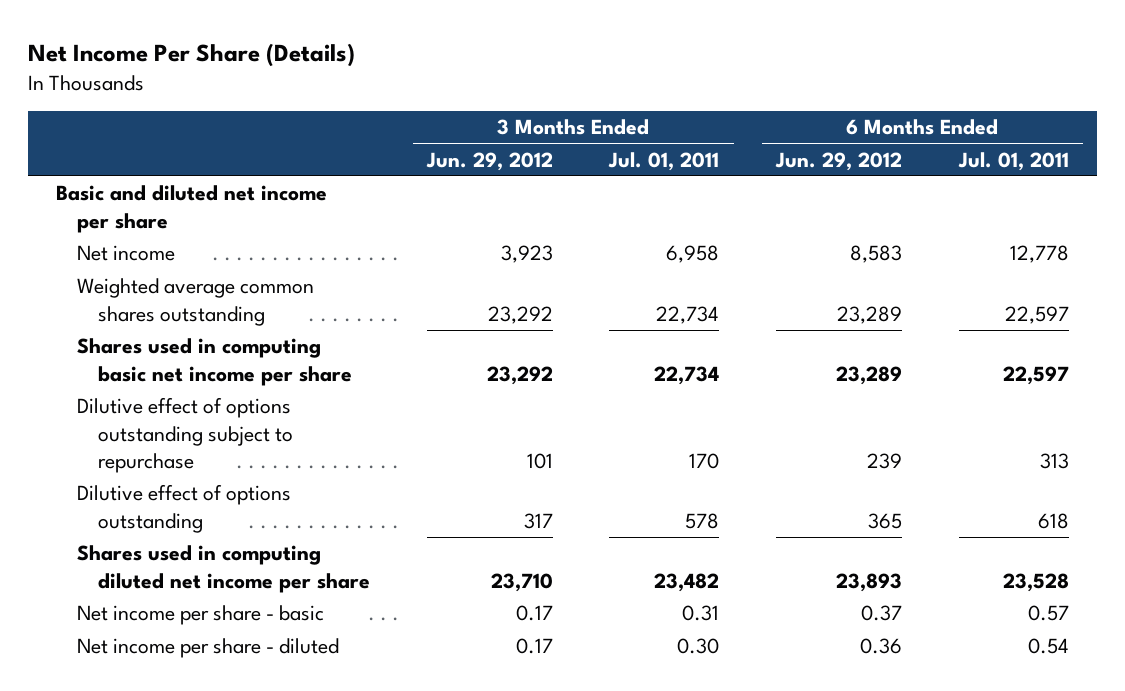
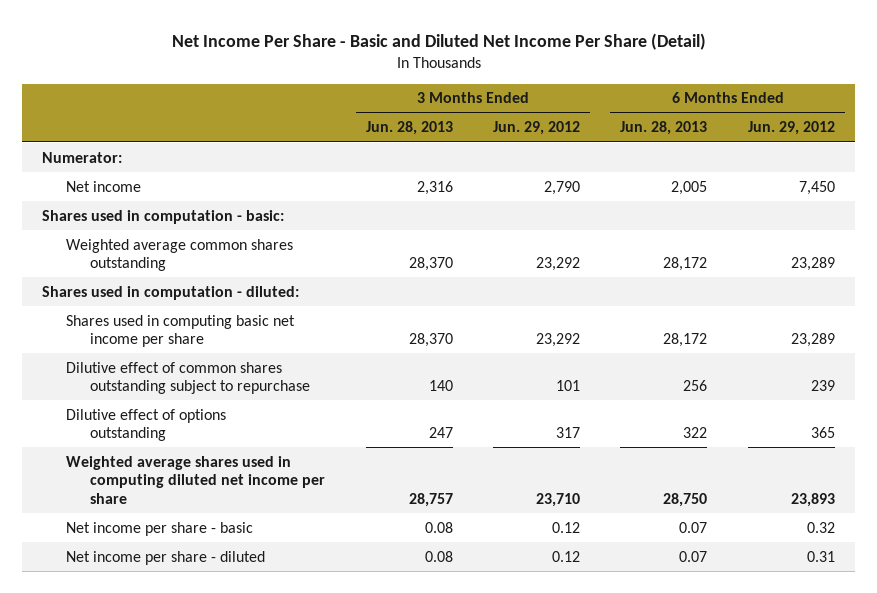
[27,42,355,67] Net Income Per Share (Details) -> [171,32,706,50] Net Income Per Share - Basic and Diluted Net Income Per Share (Detail)
[608,151,720,171] Jul. 01, 2011 -> none
[957,151,1069,171] Jul. 01, 2011 -> none
none -> [365,121,453,136] Jun. 28, 2013
none -> [620,121,708,136] Jun. 28, 2013
[55,185,327,233] Basic and diluted net income per share -> none
none -> [42,151,123,163] Numerator:
[500,245,553,264] 3,923 -> [544,180,581,195] 2,790
[850,245,903,264] 8,583 -> [798,180,835,195] 7,450
none -> [42,209,285,224] Shares used in computation - basic:
none -> [42,285,300,300] Shares used in computation - diluted:
[77,397,294,474] Dilutive effect of options outstanding subject to repurchase -> [66,361,311,395] Dilutive effect of common shares outstanding subject to repurchase
[77,545,371,593] Shares used in computing diluted net income per share -> [66,455,326,504] Weighted average shares used in computing diluted net income per share
[515,605,553,622] 0.17 -> [552,521,581,533] 0.12
[861,605,903,622] 0.37 -> [806,521,835,533] 0.32
[515,638,553,655] 0.17 -> [552,550,581,562] 0.12
[860,638,903,655] 0.36 -> [806,550,835,562] 0.31

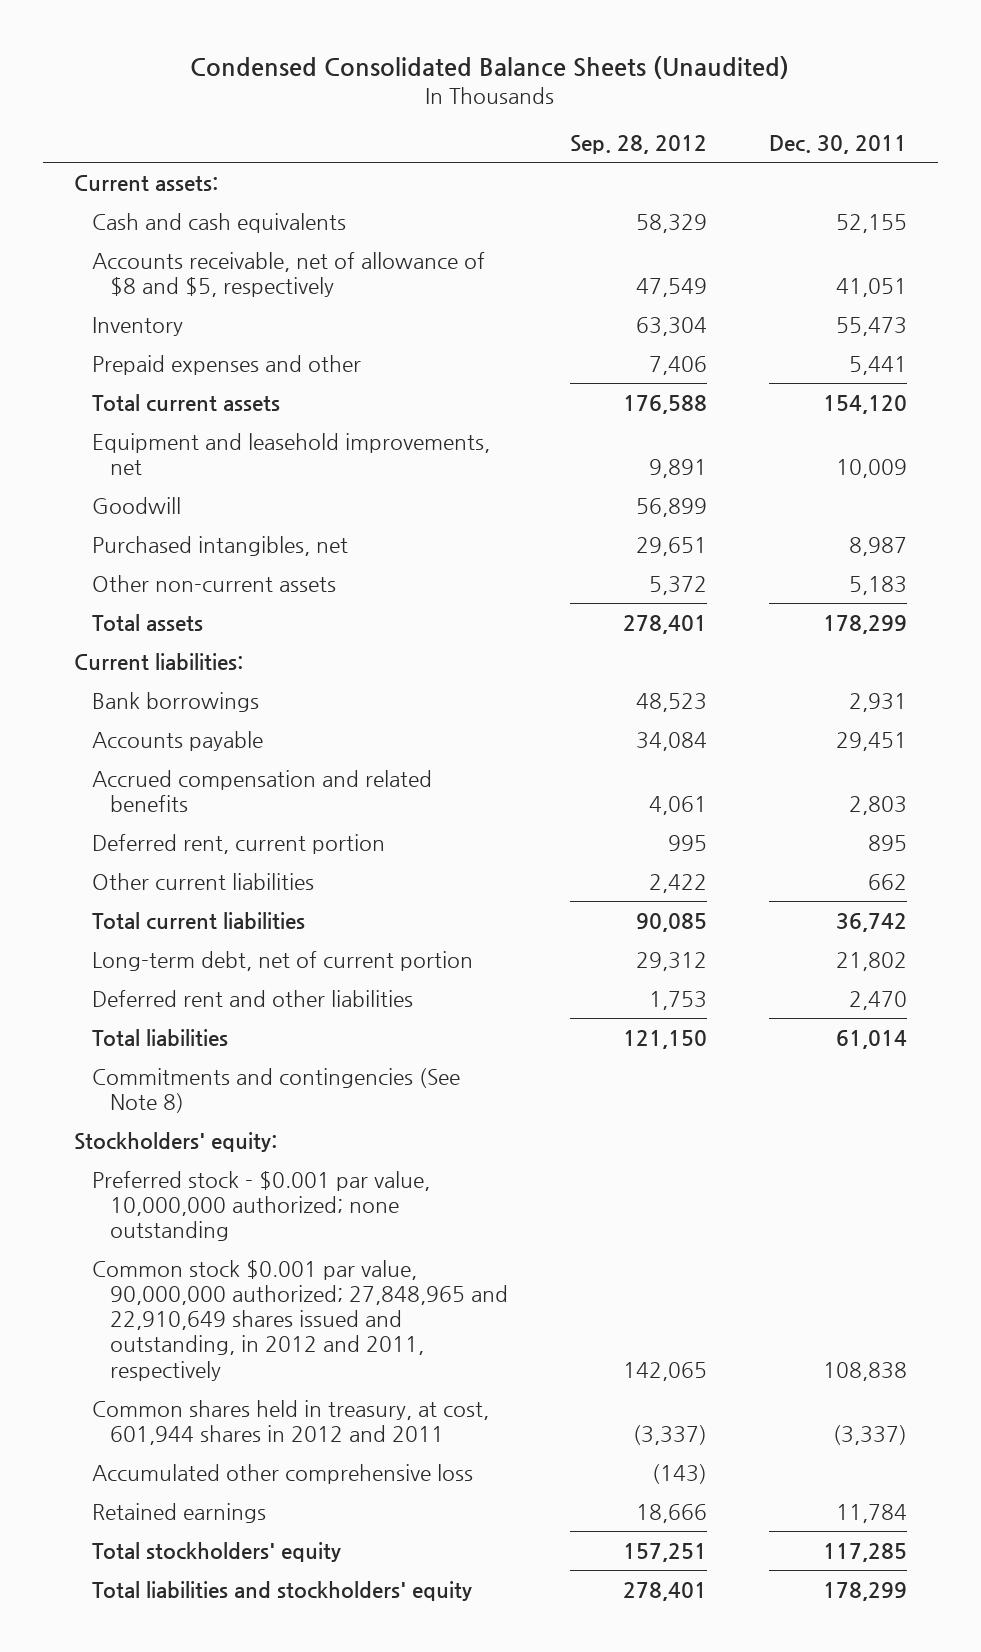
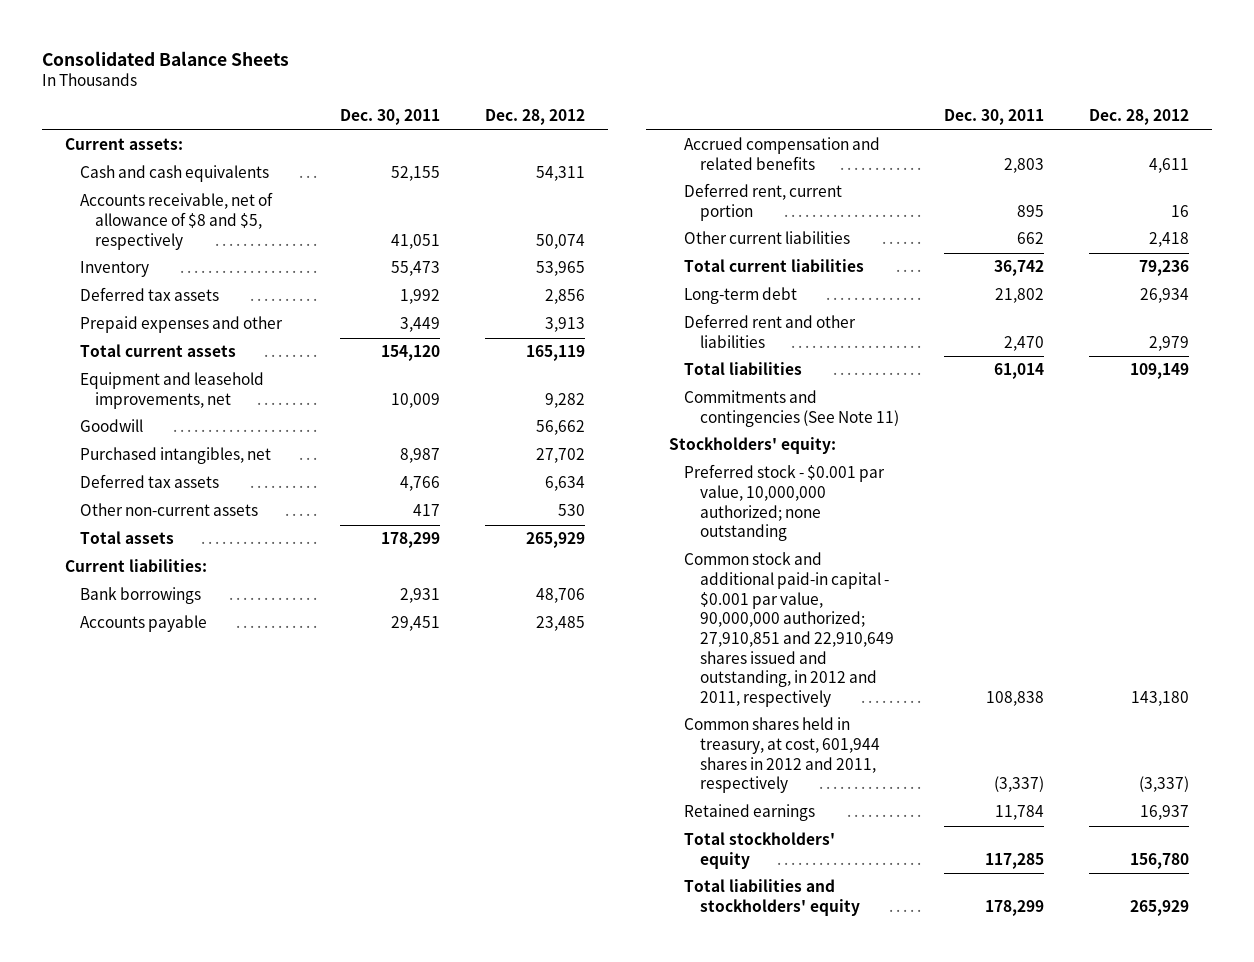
[190,56,790,80] Condensed Consolidated Balance Sheets (Unaudited) -> [42,50,290,66] Consolidated Balance Sheets
[570,135,708,155] Sep. 28, 2012 -> none
none -> [485,109,586,126] Dec. 28, 2012
none -> [80,287,220,302] Deferred tax assets
[848,355,907,375] 5,441 -> [399,317,440,333] 3,449
none -> [80,474,220,489] Deferred tax assets
[848,575,907,595] 5,183 -> [412,504,440,517] 417
[92,950,474,971] Long-term debt, net of current portion -> [684,287,798,305] Long-term debt
[92,1067,461,1113] Commitments and contingencies (See Note 8) -> [684,390,899,428] Commitments and contingencies (See Note 11)
[92,1463,474,1484] Accumulated other comprehensive loss -> none
[92,1259,509,1381] Common stock $0.001 par value, 90,000,000 authorized; 27,848,965 and 22,910,649 shares issued and outstanding, in 2012 and 2011, respectively -> [684,552,894,707] Common stock and additional paid-in capital - $0.001 par value, 90,000,000 authorized; 27,910,851 and 22,910,649 shares issued and outstanding, in 2012 and 2011, respectively
[92,1399,490,1445] Common shares held in treasury, at cost, 601,944 shares in 2012 and 2011 -> [684,717,880,794] Common shares held in treasury, at cost, 601,944 shares in 2012 and 2011, respectively

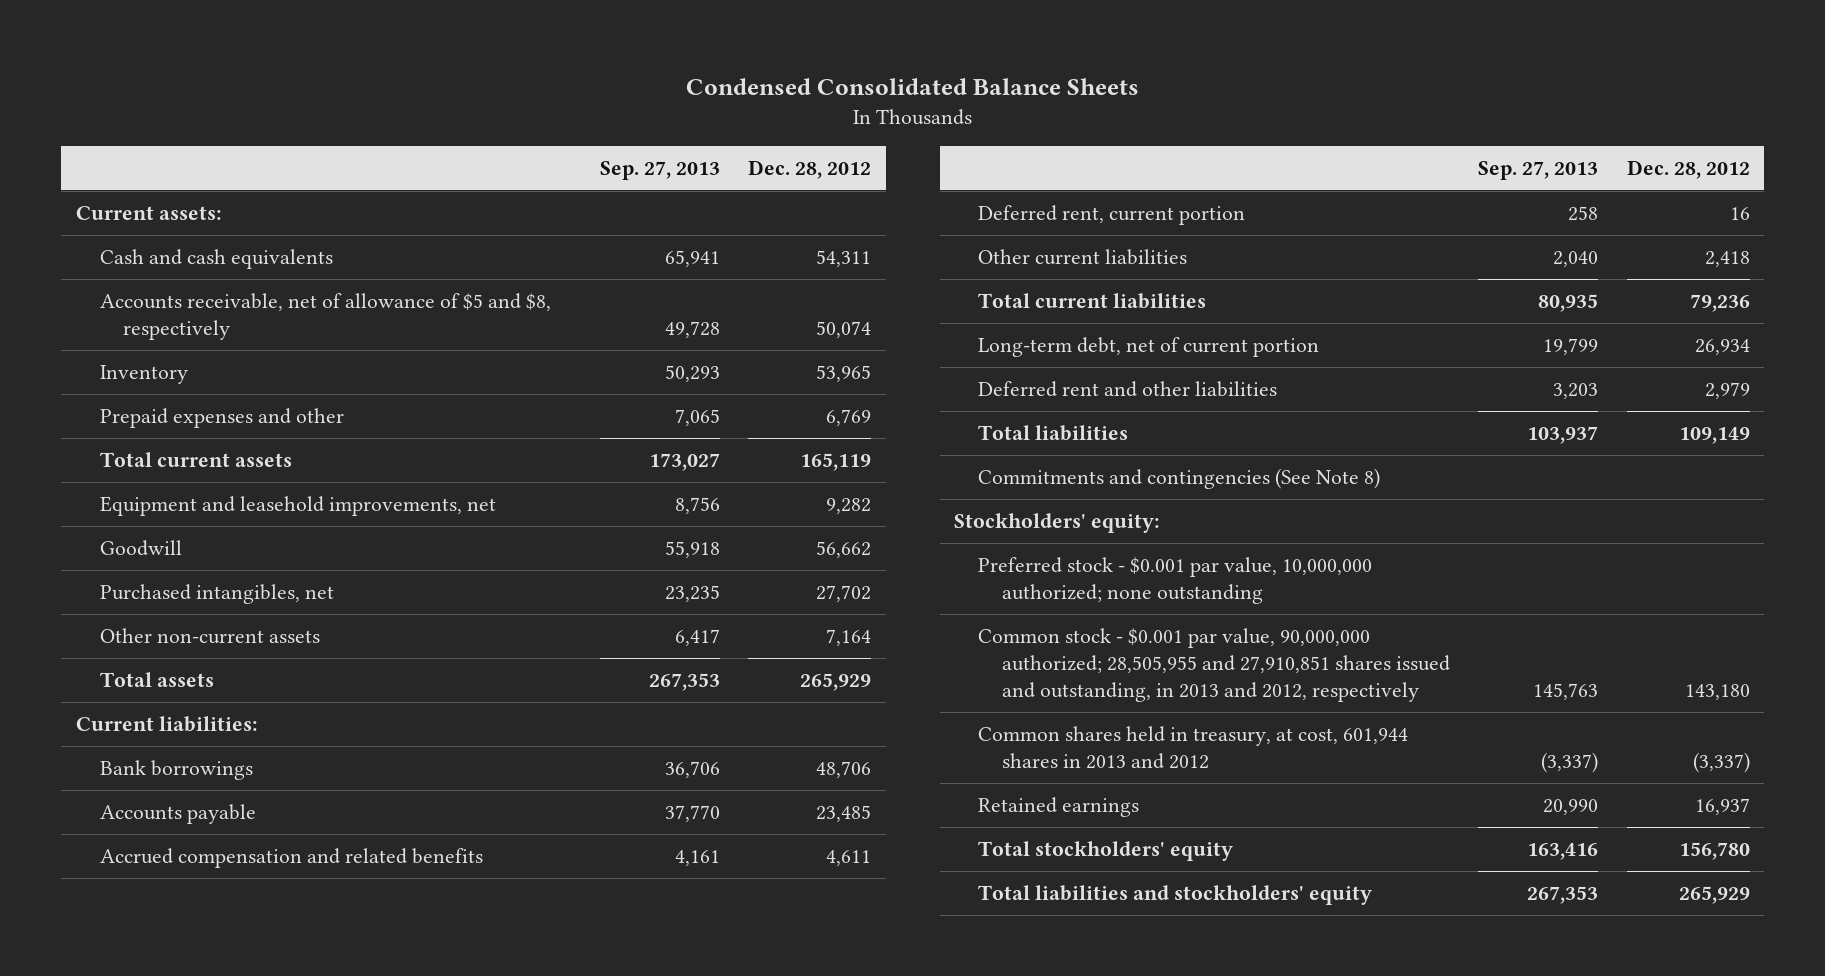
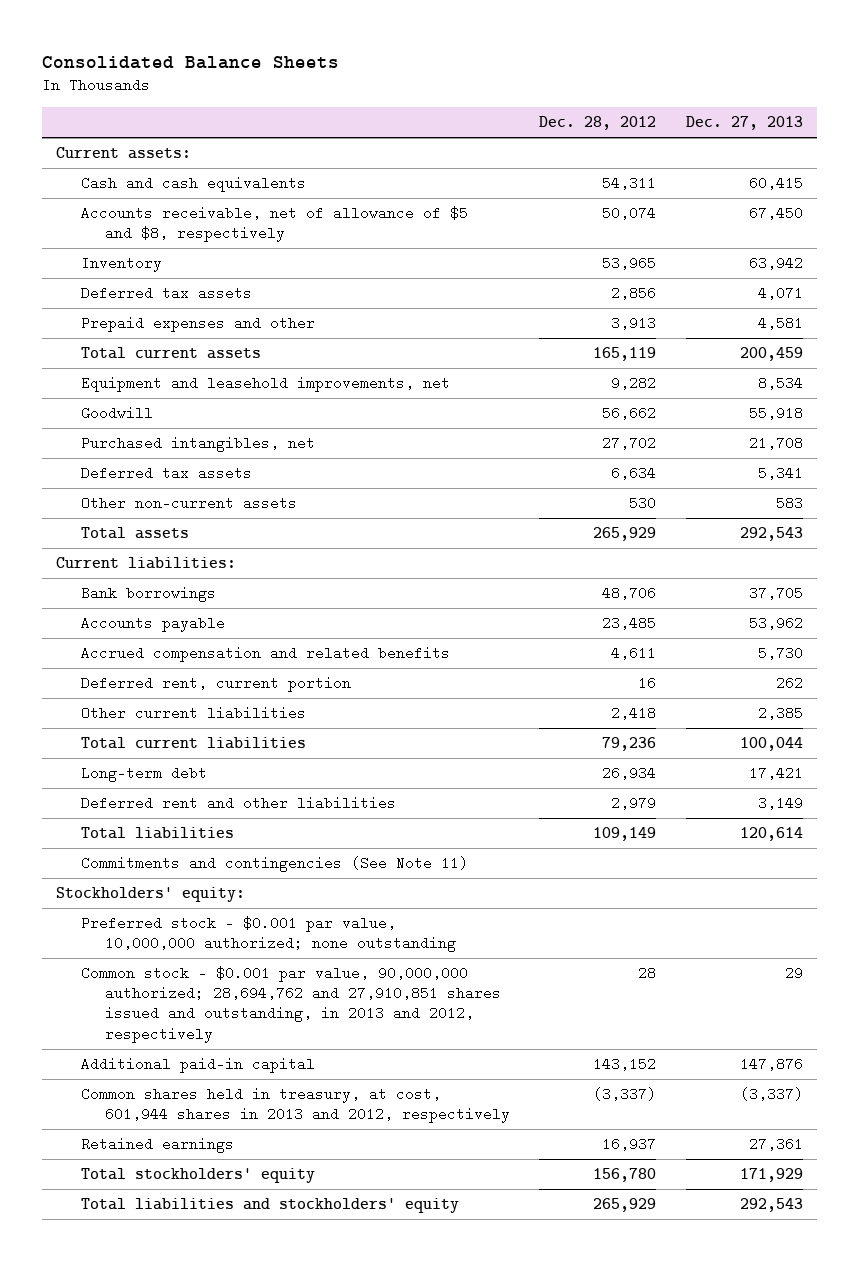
[685,78,1139,96] Condensed Consolidated Balance Sheets -> [41,55,339,69] Consolidated Balance Sheets
[599,160,720,180] Sep. 27, 2013 -> none
none -> [685,116,803,131] Dec. 27, 2013
none -> [80,286,252,301] Deferred tax assets
[826,409,872,427] 6,769 -> [611,316,657,331] 3,913
none -> [80,466,252,481] Deferred tax assets
[826,629,872,647] 7,164 -> [629,496,657,511] 530
[977,337,1319,358] Long-term debt, net of current portion -> [80,766,207,783] Long-term debt
[977,468,1380,490] Commitments and contingencies (See Note 8) -> [80,856,468,873] Commitments and contingencies (See Note 11)
[977,628,1450,702] Common stock - $0.001 par value, 90,000,000 authorized; 28,505,955 and 27,910,851 shares issued and outstanding, in 2013 and 2012, respectively -> [80,966,502,1043] Common stock - $0.001 par value, 90,000,000 authorized; 28,694,762 and 27,910,851 shares issued and outstanding, in 2013 and 2012, respectively
[1684,683,1750,700] 143,180 -> [638,966,657,981] 28
none -> [80,1057,315,1074] Additional paid-in capital
[977,726,1408,769] Common shares held in treasury, at cost, 601,944 shares in 2013 and 2012 -> [80,1087,511,1124] Common shares held in treasury, at cost, 601,944 shares in 2013 and 2012, respectively

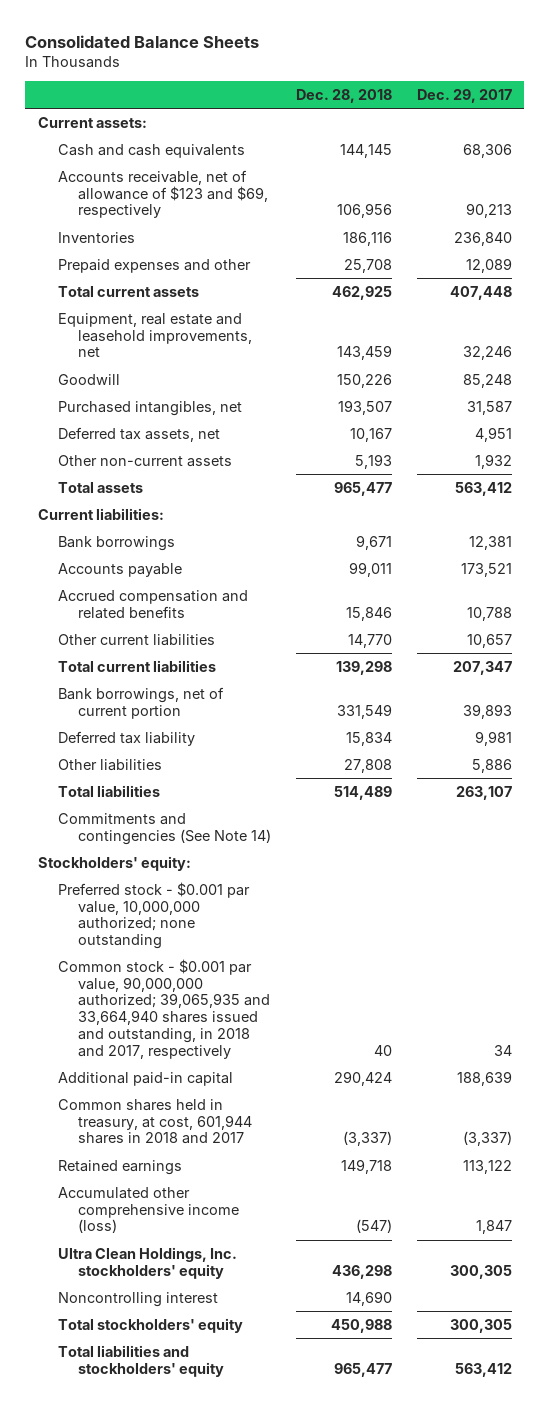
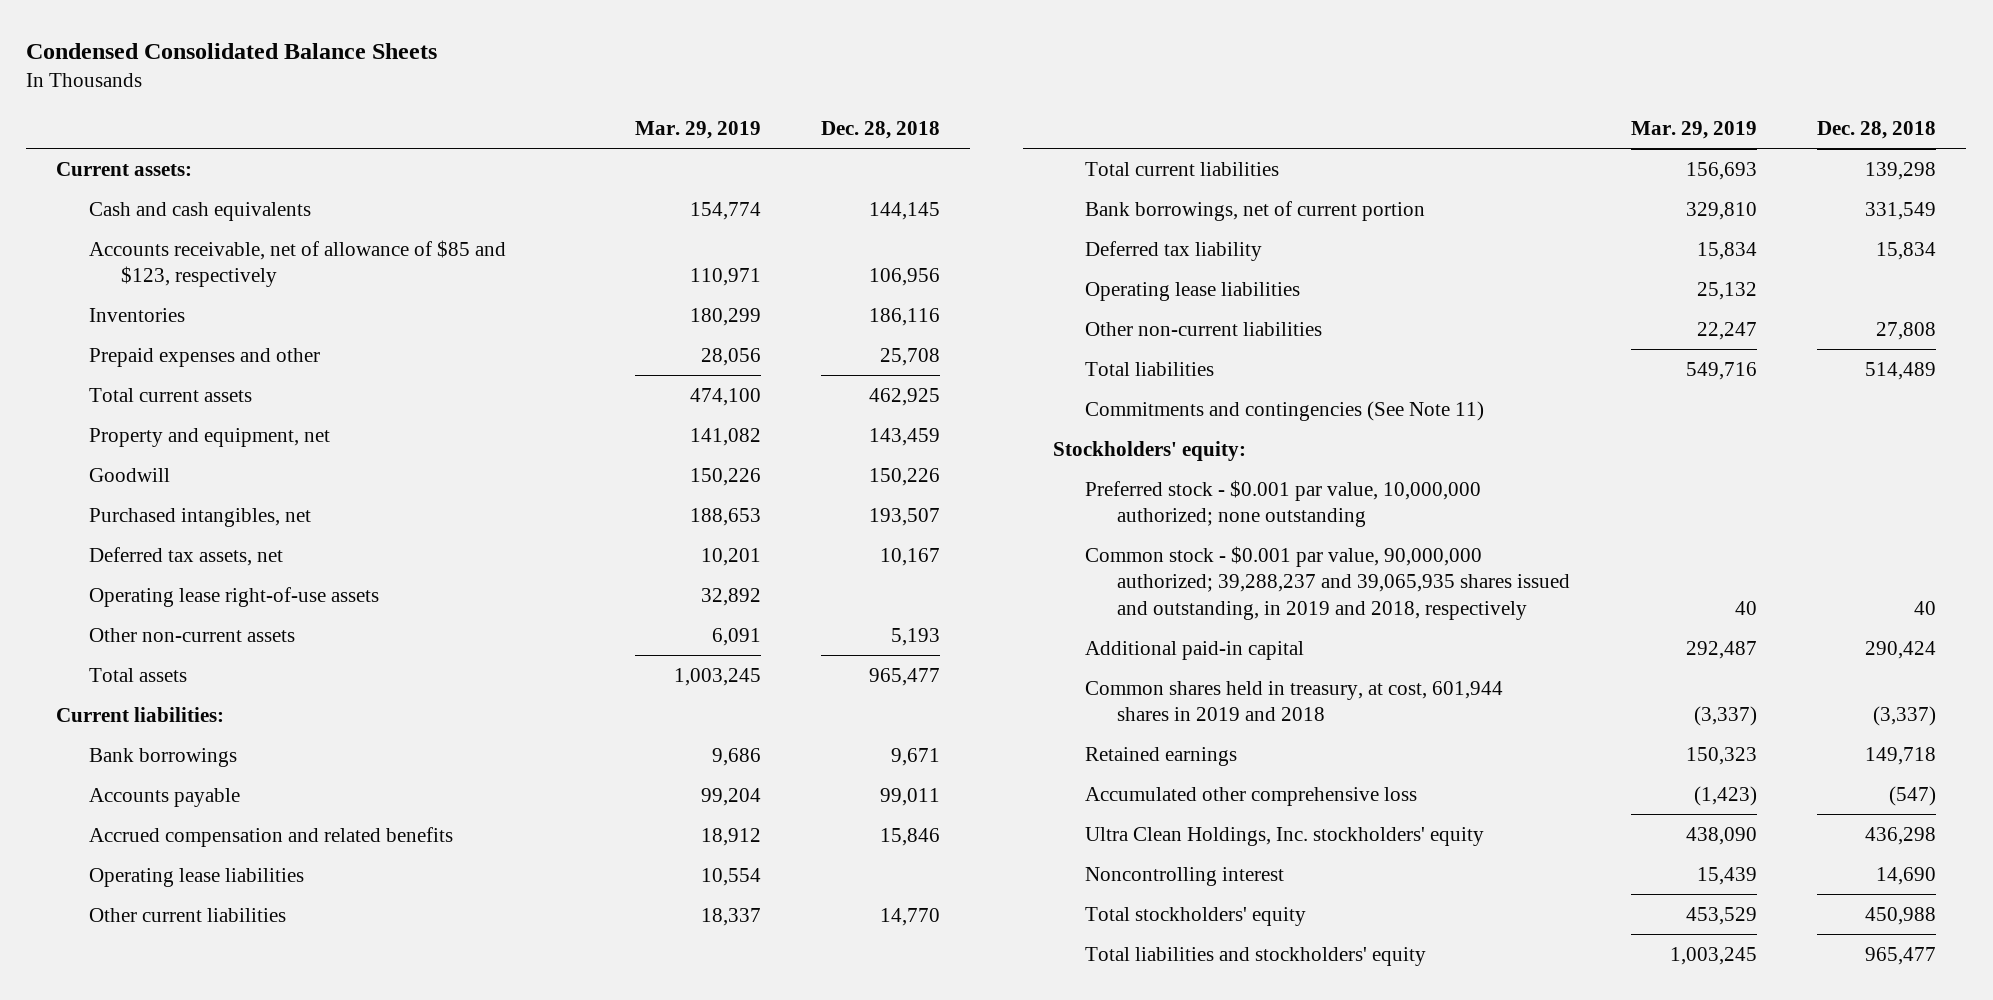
[25,34,260,48] Consolidated Balance Sheets -> [26,42,438,59] Condensed Consolidated Balance Sheets
[416,89,512,104] Dec. 29, 2017 -> none
none -> [634,120,761,139] Mar. 29, 2019
[57,169,268,219] Accounts receivable, net of allowance of $123 and $69, respectively -> [88,239,506,288] Accounts receivable, net of allowance of $85 and $123, respectively
[57,312,252,358] Equipment, real estate and leasehold improvements, net -> [88,427,330,447] Property and equipment, net
none -> [88,586,379,607] Operating lease right-of-use assets
none -> [88,867,304,887] Operating lease liabilities
none -> [1085,281,1301,301] Operating lease liabilities
[57,758,162,771] Other liabilities -> [1085,321,1323,336] Other non-current liabilities
[57,812,271,845] Commitments and contingencies (See Note 14) -> [1085,400,1485,421] Commitments and contingencies (See Note 11)
[57,958,270,1059] Common stock - $0.001 par value, 90,000,000 authorized; 39,065,935 and 33,664,940 shares issued and outstanding, in 2018 and 2017, respectively -> [1085,545,1571,620] Common stock - $0.001 par value, 90,000,000 authorized; 39,288,237 and 39,065,935 shares issued and outstanding, in 2019 and 2018, respectively
[57,1098,252,1145] Common shares held in treasury, at cost, 601,944 shares in 2018 and 2017 -> [1085,680,1504,722] Common shares held in treasury, at cost, 601,944 shares in 2019 and 2018
[57,1186,239,1234] Accumulated other comprehensive income (loss) -> [1085,786,1418,806] Accumulated other comprehensive loss

